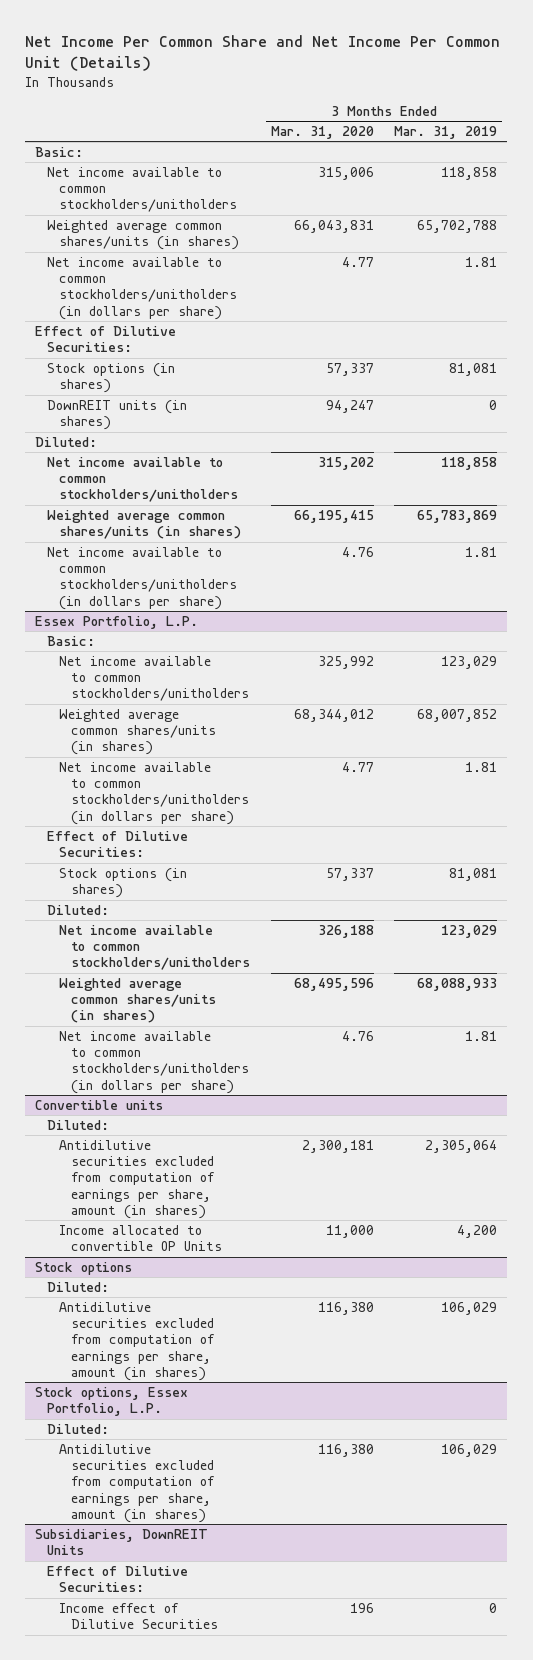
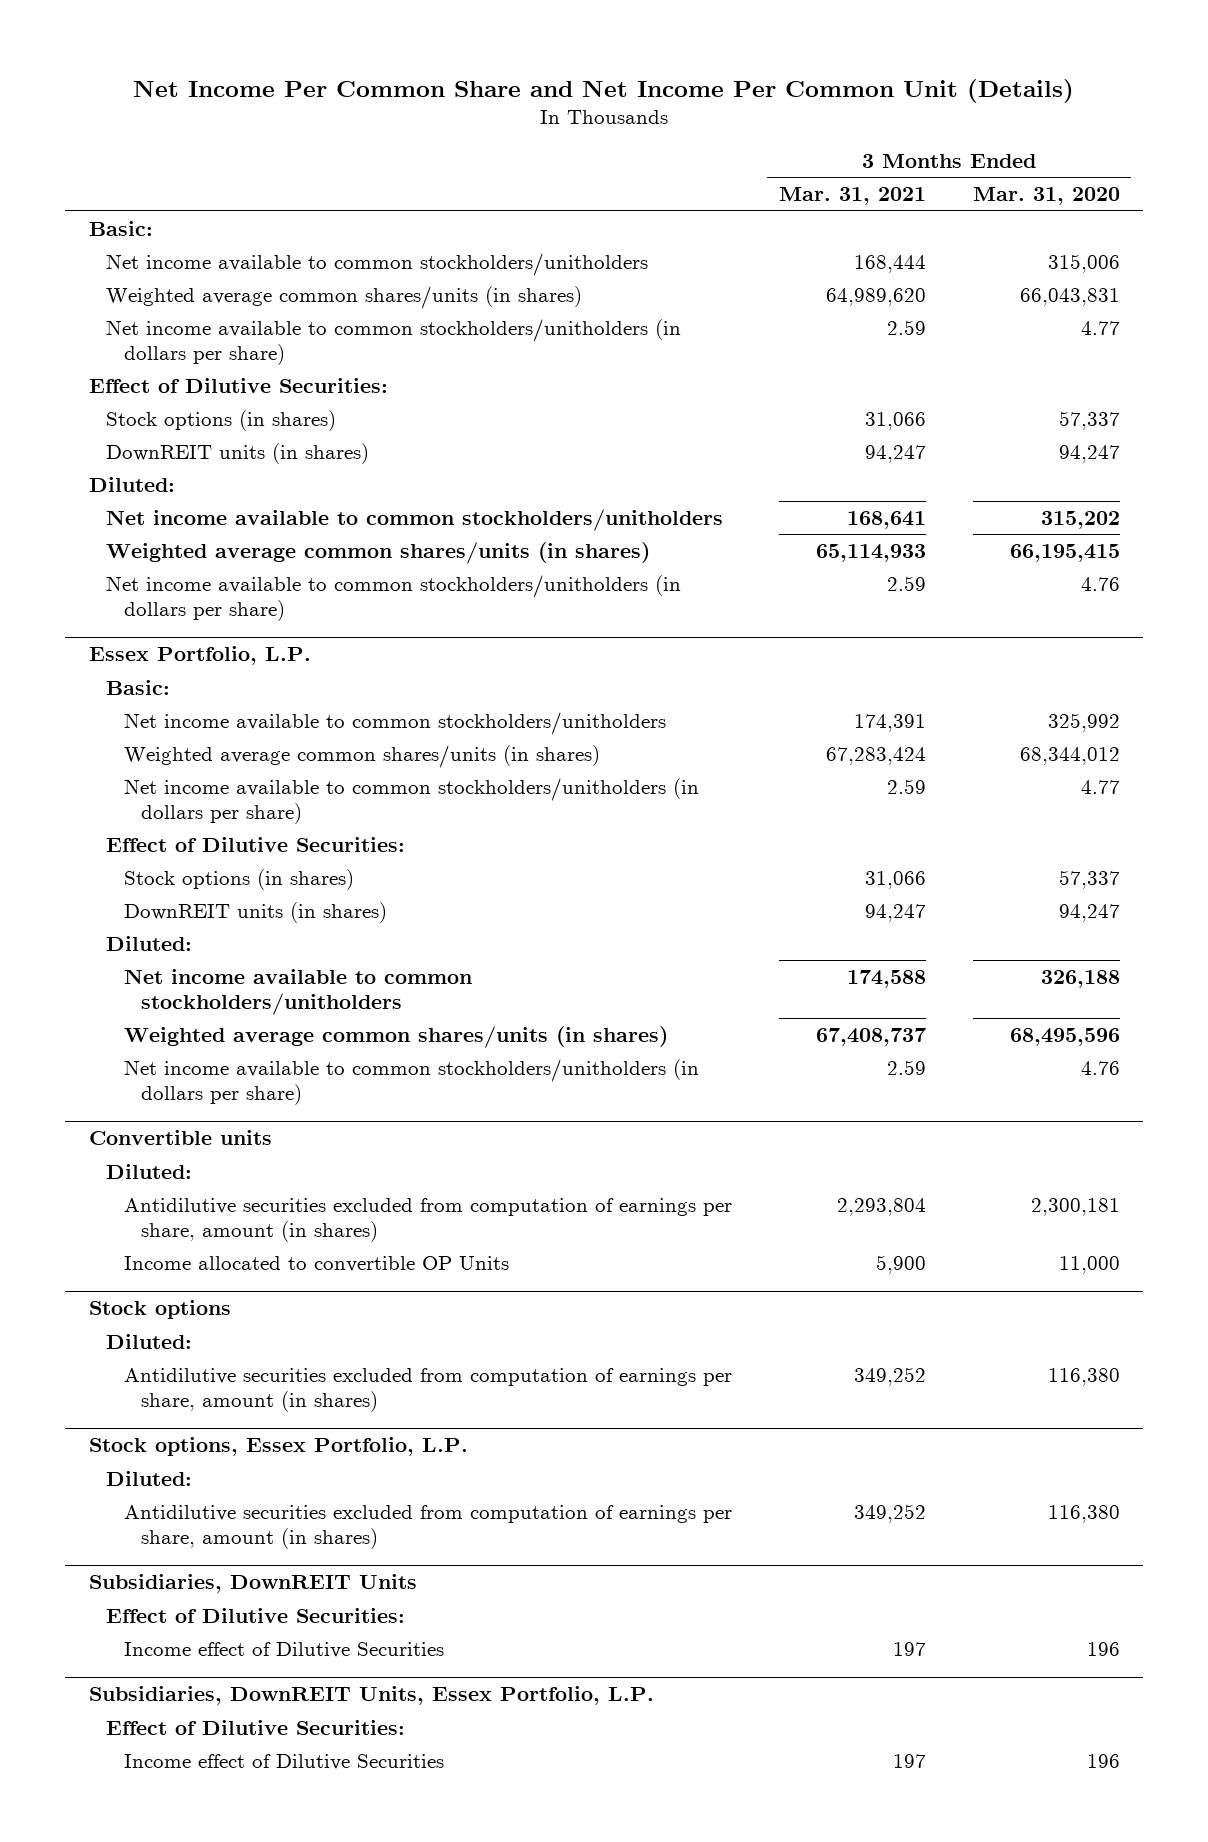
[394,126,498,140] Mar. 31, 2019 -> none
none -> [778,187,926,206] Mar. 31, 2021
none -> [123,901,387,923] DownREIT units (in shares)
none -> [88,1686,654,1706] Subsidiaries, DownREIT Units, Essex Portfolio, L.P.
none -> [106,1719,406,1735] Effect of Dilutive Securities:
none -> [123,1753,444,1770] Income effect of Dilutive Securities

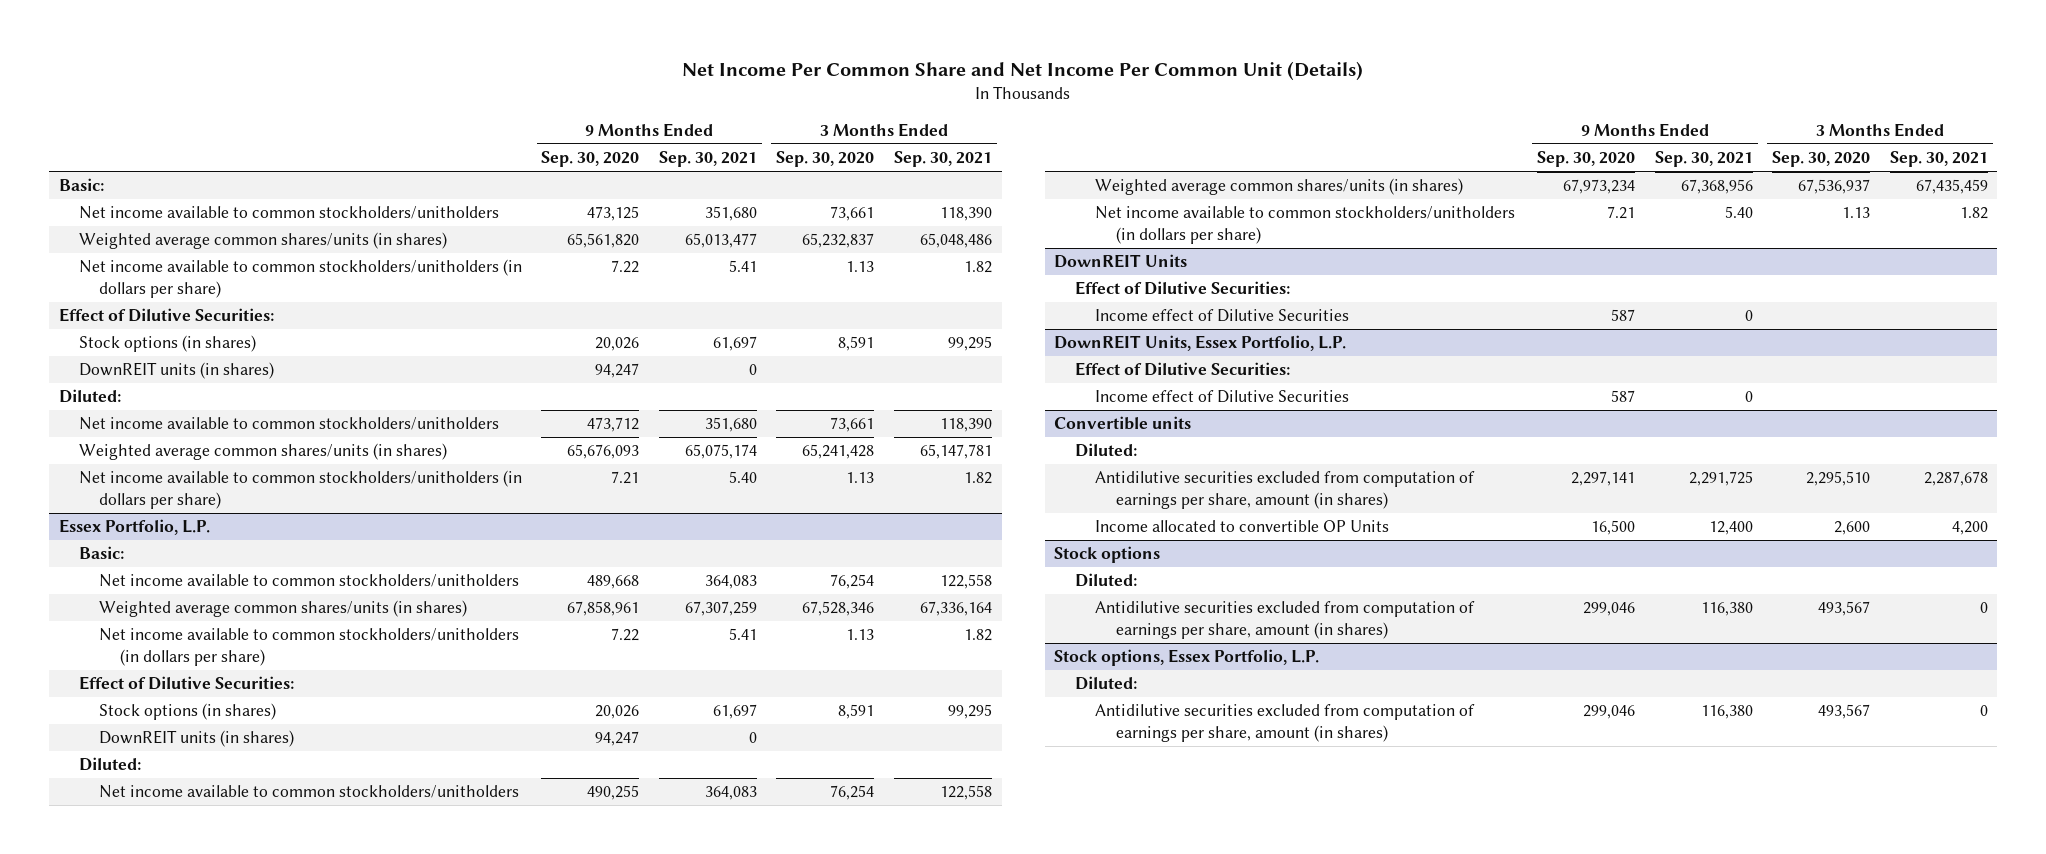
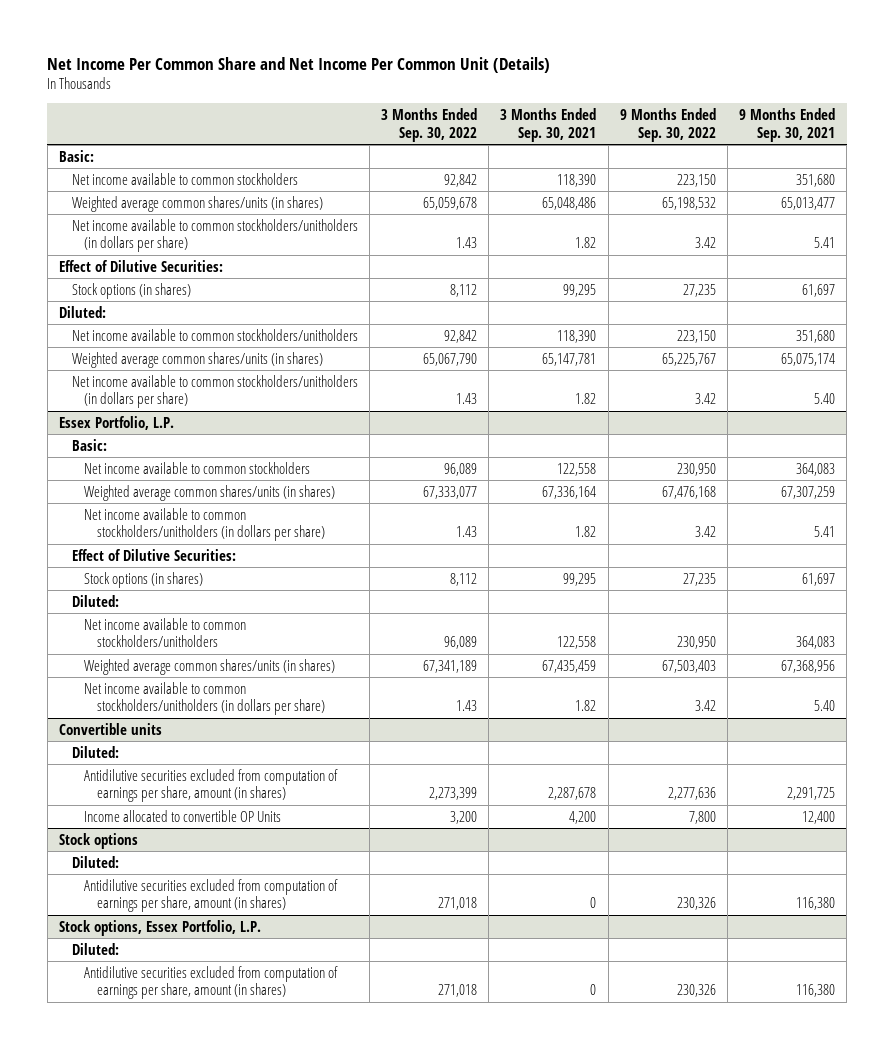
[541,151,640,168] Sep. 30, 2020 -> none
[776,151,875,168] Sep. 30, 2020 -> none
none -> [381,107,478,142] 3 Months Ended Sep. 30, 2022
none -> [619,107,716,142] 9 Months Ended Sep. 30, 2022
[78,206,499,220] Net income available to common stockholders/unitholders -> [71,172,298,185] Net income available to common stockholders
[78,362,274,380] DownREIT units (in shares) -> none
[99,574,520,588] Net income available to common stockholders/unitholders -> [84,461,311,474] Net income available to common stockholders
[99,730,295,748] DownREIT units (in shares) -> none
[1054,254,1188,269] DownREIT Units -> none
[1074,281,1290,296] Effect of Dilutive Securities: -> none
[1095,309,1350,323] Income effect of Dilutive Securities -> none
[1054,335,1347,352] DownREIT Units, Essex Portfolio, L.P. -> none
[1074,362,1290,377] Effect of Dilutive Securities: -> none
[1095,390,1350,404] Income effect of Dilutive Securities -> none

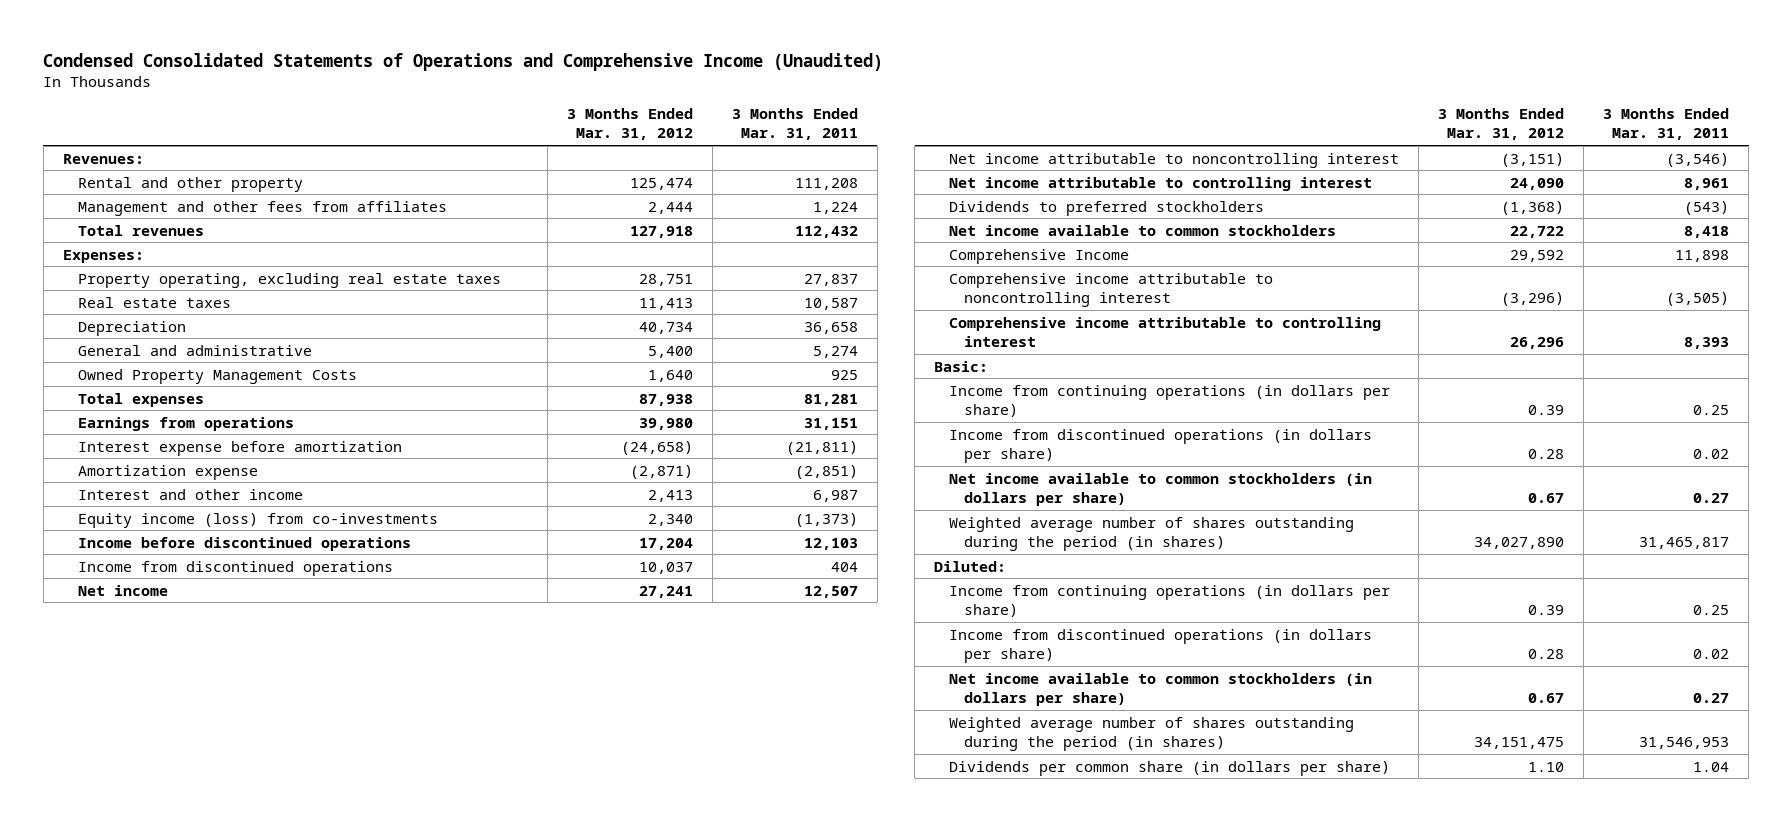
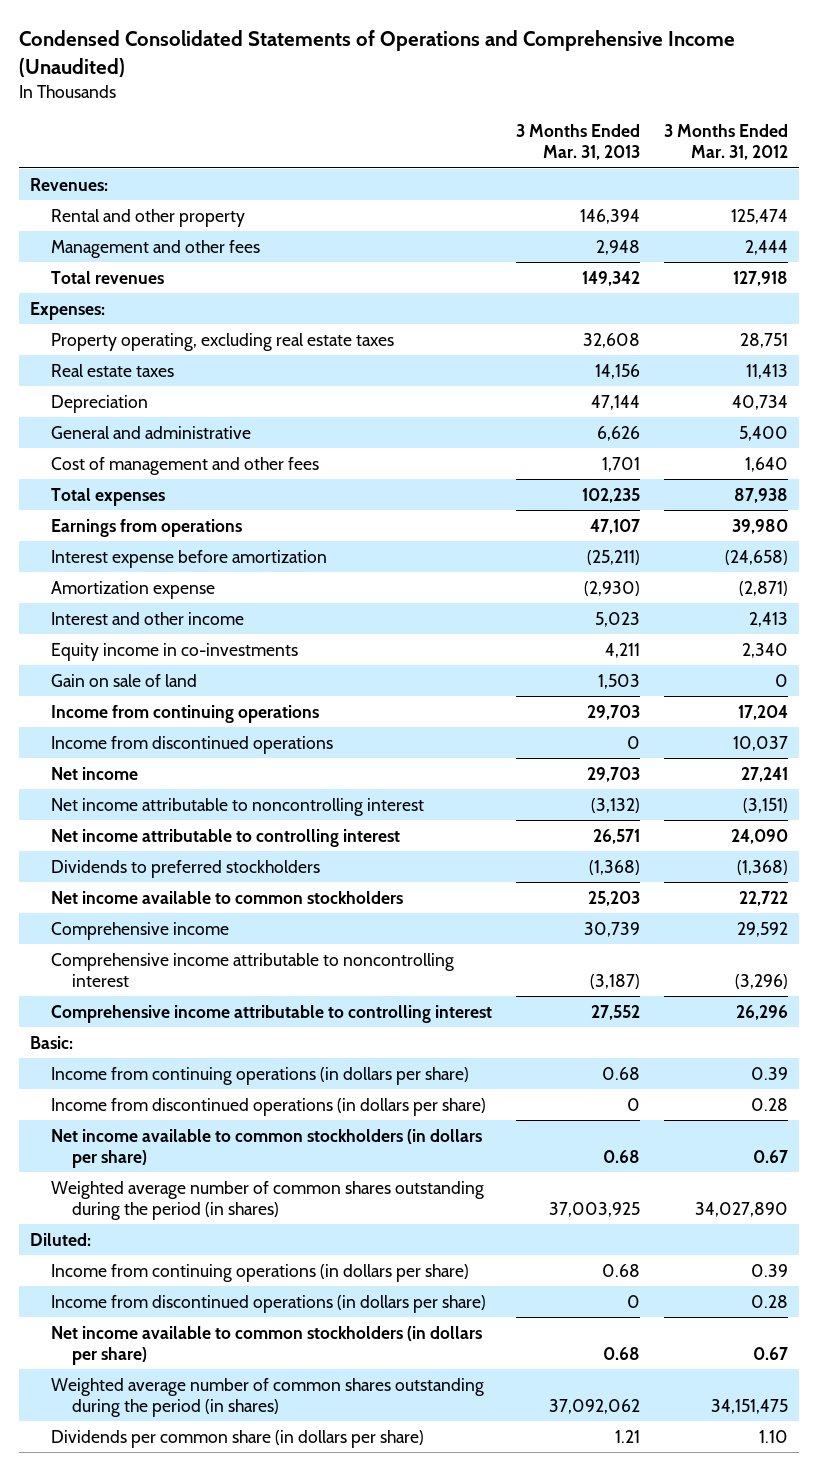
[731,108,858,141] 3 Months Ended Mar. 31, 2011 -> none
none -> [515,124,640,161] 3 Months Ended Mar. 31, 2013
[77,200,447,216] Management and other fees from affiliates -> [51,239,261,258] Management and other fees
[77,368,357,384] Owned Property Management Costs -> [51,456,320,475] Cost of management and other fees
[77,512,438,528] Equity income (loss) from co-investments -> [51,642,299,661] Equity income in co-investments
none -> [51,673,198,687] Gain on sale of land
[77,536,411,551] Income before discontinued operations -> [51,704,320,723] Income from continuing operations
[949,248,1130,264] Comprehensive Income -> [51,921,230,940] Comprehensive income
[949,516,1355,551] Weighted average number of shares outstanding during the period (in shares) -> [51,1180,485,1221] Weighted average number of common shares outstanding during the period (in shares)
[949,716,1355,751] Weighted average number of shares outstanding during the period (in shares) -> [51,1377,485,1418] Weighted average number of common shares outstanding during the period (in shares)

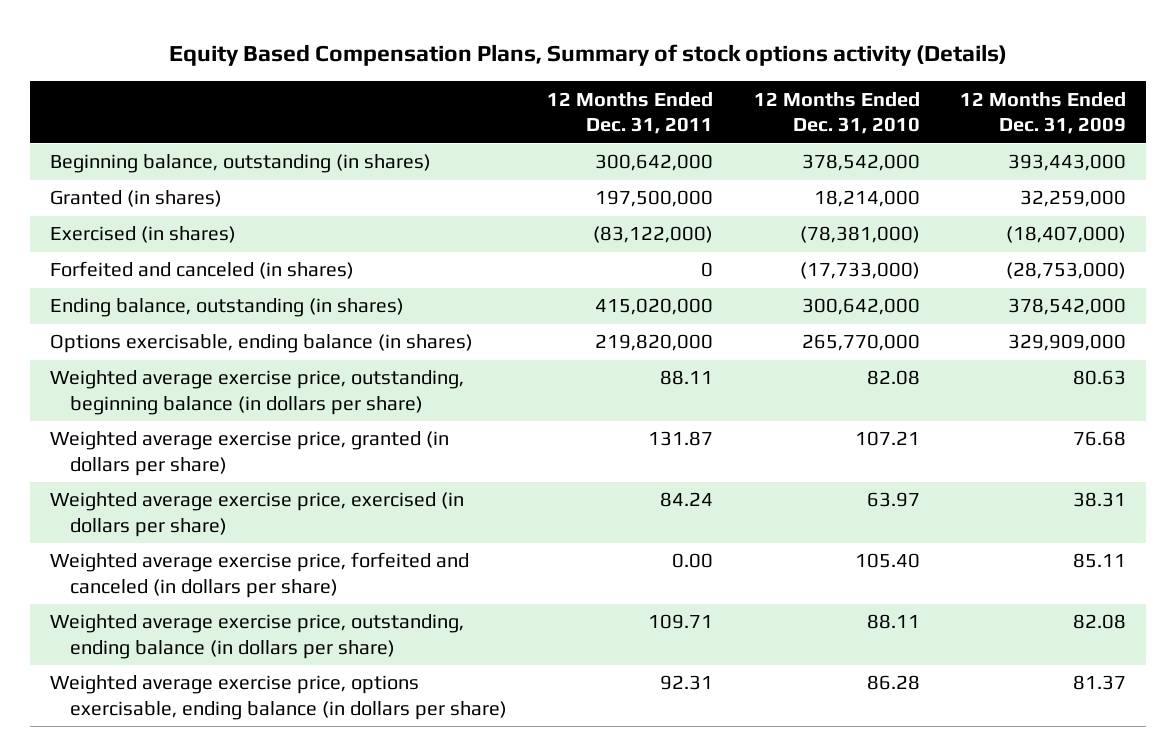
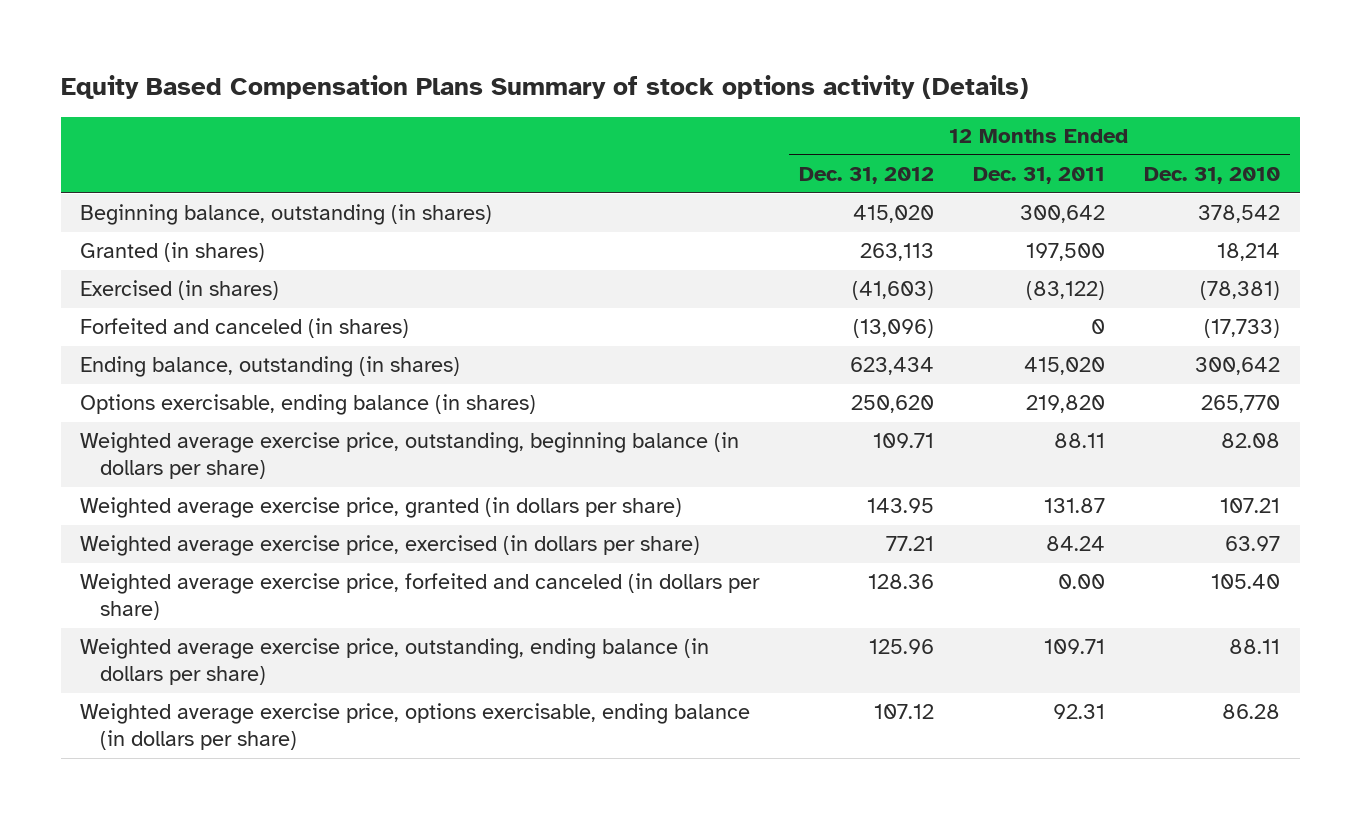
[169,44,1008,67] Equity Based Compensation Plans, Summary of stock options activity (Details) -> [60,75,1029,100] Equity Based Compensation Plans Summary of stock options activity (Details)
[959,91,1126,135] 12 Months Ended Dec. 31, 2009 -> none
none -> [798,167,934,185] Dec. 31, 2012
[595,154,714,172] 300,642,000 -> [1019,205,1105,224] 300,642
[801,154,920,172] 378,542,000 -> [1198,205,1281,224] 378,542
[595,190,714,208] 197,500,000 -> [1025,243,1105,262] 197,500
[813,190,920,208] 18,214,000 -> [1217,243,1281,262] 18,214
[593,226,714,244] (83,122,000) -> [1025,281,1105,301] (83,122)
[799,226,920,244] (78,381,000) -> [1200,281,1281,301] (78,381)
[799,262,920,280] (17,733,000) -> [1204,319,1281,339] (17,733)
[595,298,714,316] 415,020,000 -> [1023,357,1105,376] 415,020
[801,298,920,316] 300,642,000 -> [1195,357,1281,376] 300,642
[595,334,714,352] 219,820,000 -> [1025,395,1105,414] 219,820
[801,334,920,352] 265,770,000 -> [1201,395,1281,414] 265,770

